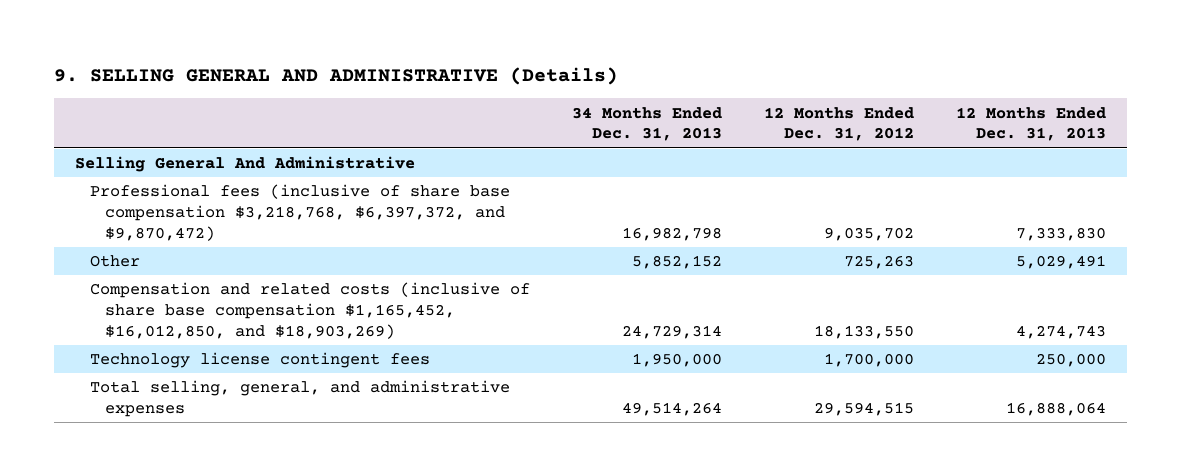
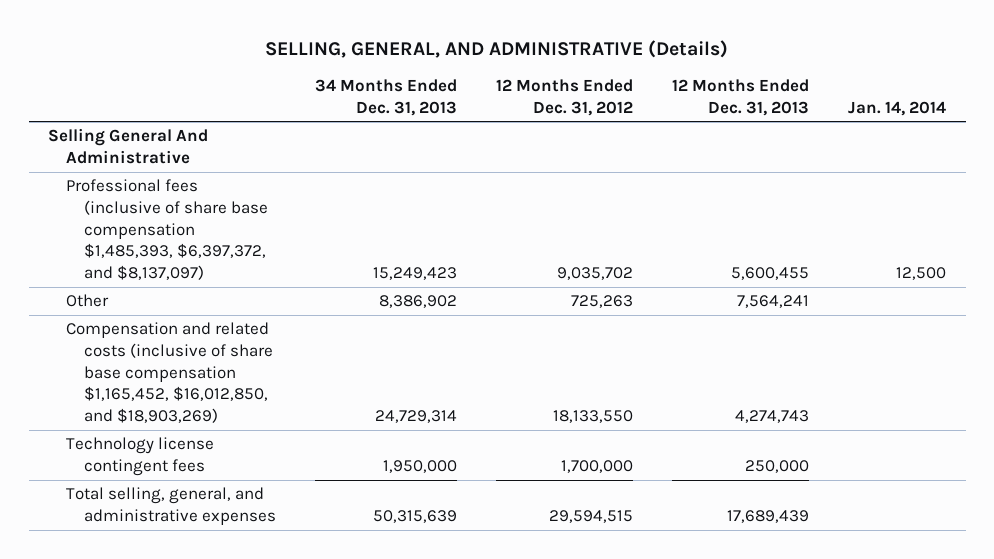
[54,67,619,86] 9. SELLING GENERAL AND ADMINISTRATIVE (Details) -> [265,39,729,58] SELLING, GENERAL, AND ADMINISTRATIVE (Details)
none -> [848,100,947,116] Jan. 14, 2014
[89,184,510,241] Professional fees (inclusive of share base compensation $3,218,768, $6,397,372, and $9,870,472) -> [65,179,268,280] Professional fees (inclusive of share base compensation $1,485,393, $6,397,372, and $8,137,097)
[621,226,722,241] 16,982,798 -> [372,266,457,280] 15,249,423
[1015,226,1106,241] 7,333,830 -> [730,266,809,280] 5,600,455
[631,255,722,270] 5,852,152 -> [378,295,457,309] 8,386,902
[1015,255,1106,270] 5,029,491 -> [736,295,809,309] 7,564,241
[621,401,722,416] 49,514,264 -> [372,510,457,524] 50,315,639
[1005,401,1106,416] 16,888,064 -> [726,510,809,524] 17,689,439

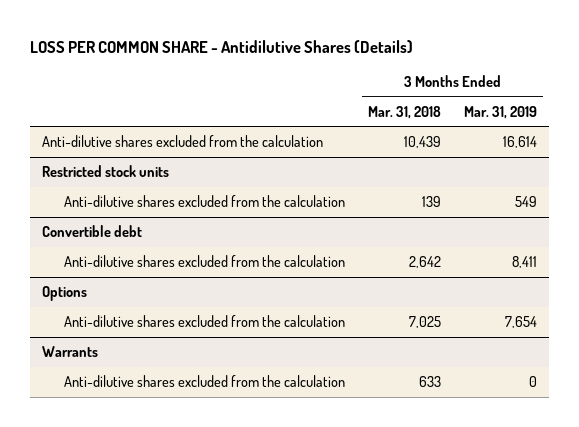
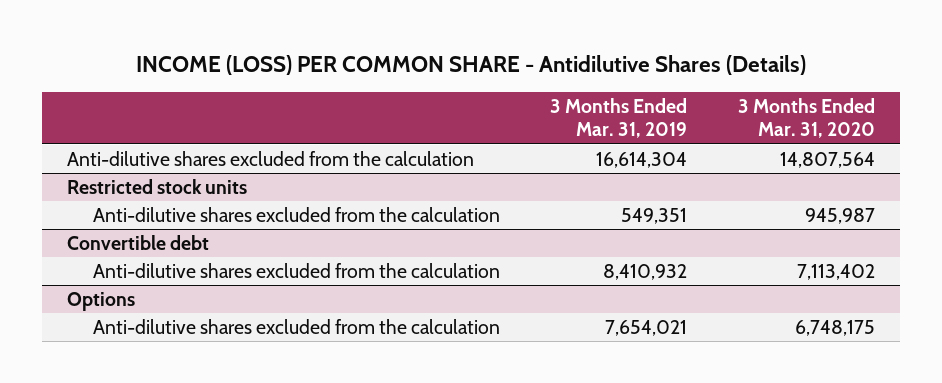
[29,39,413,53] LOSS PER COMMON SHARE - Antidilutive Shares (Details) -> [136,55,807,76] INCOME (LOSS) PER COMMON SHARE - Antidilutive Shares (Details)
[367,105,441,119] Mar. 31, 2018 -> none
none -> [737,97,875,139] 3 Months Ended Mar. 31, 2020
[503,136,538,149] 16,614 -> [596,152,688,169] 16,614,304
[515,196,538,208] 549 -> [621,208,688,225] 549,351
[512,256,538,269] 8,411 -> [603,264,688,281] 8,410,932
[41,346,98,358] Warrants -> none
[63,375,345,388] Anti-dilutive shares excluded from the calculation -> none
[505,316,538,329] 7,654 -> [605,320,688,337] 7,654,021

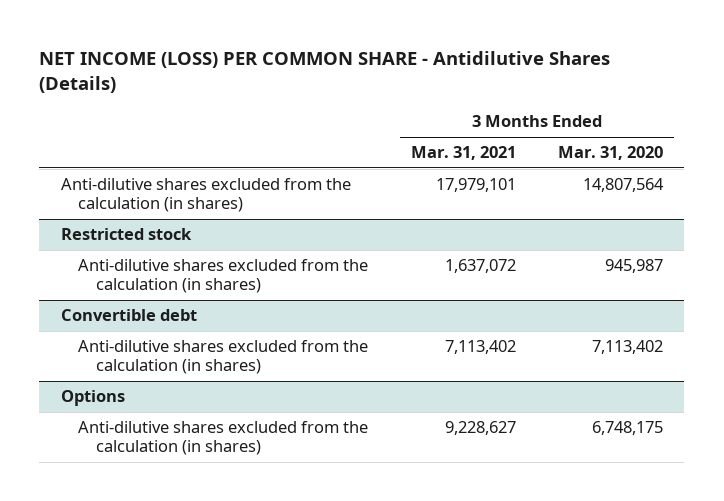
[136,55,807,76] INCOME (LOSS) PER COMMON SHARE - Antidilutive Shares (Details) -> [39,50,611,93] NET INCOME (LOSS) PER COMMON SHARE - Antidilutive Shares (Details)
[550,97,688,139] 3 Months Ended Mar. 31, 2019 -> none
none -> [410,146,516,161] Mar. 31, 2021
[67,151,475,167] Anti-dilutive shares excluded from the calculation -> [60,178,351,213] Anti-dilutive shares excluded from the calculation (in shares)
[67,179,248,195] Restricted stock units -> [60,228,192,241] Restricted stock
[92,207,500,223] Anti-dilutive shares excluded from the calculation -> [78,259,369,294] Anti-dilutive shares excluded from the calculation (in shares)
[92,263,500,279] Anti-dilutive shares excluded from the calculation -> [78,340,369,375] Anti-dilutive shares excluded from the calculation (in shares)
[92,319,500,335] Anti-dilutive shares excluded from the calculation -> [78,421,369,456] Anti-dilutive shares excluded from the calculation (in shares)

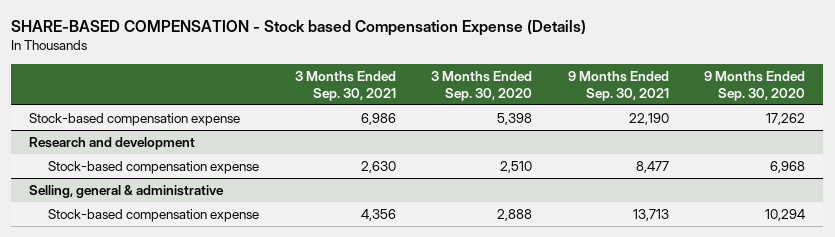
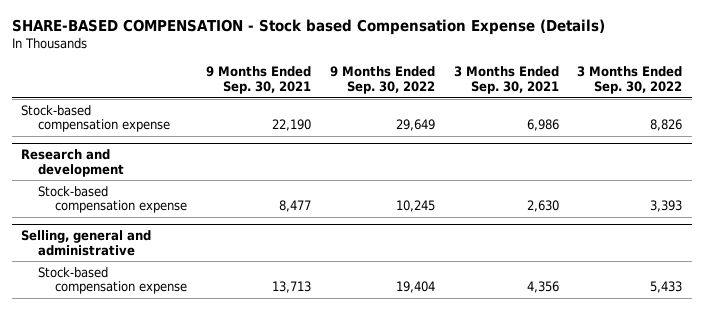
[431,70,533,101] 3 Months Ended Sep. 30, 2020 -> none
[704,70,806,101] 9 Months Ended Sep. 30, 2020 -> none
none -> [329,66,435,94] 9 Months Ended Sep. 30, 2022
none -> [577,66,683,94] 3 Months Ended Sep. 30, 2022
[29,184,225,198] Selling, general & administrative -> [21,230,152,256] Selling, general and administrative

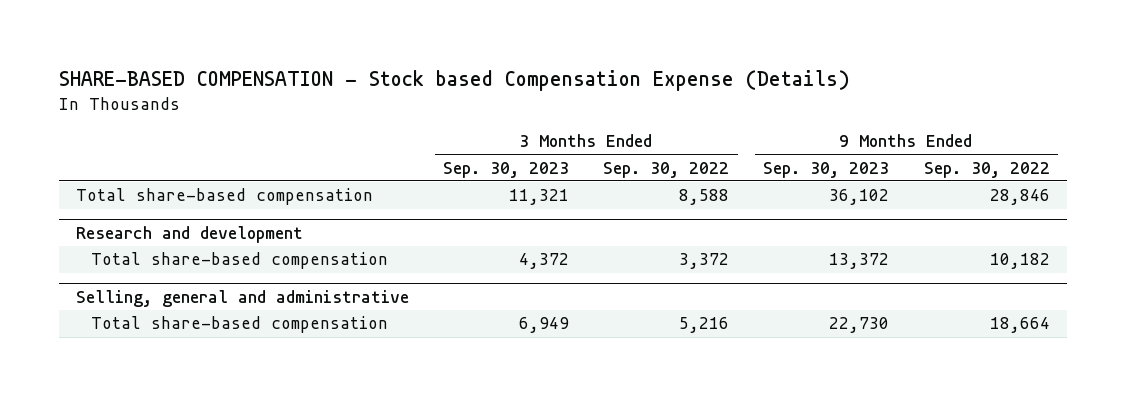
[206,66,312,94] 9 Months Ended Sep. 30, 2021 -> none
[453,66,559,94] 3 Months Ended Sep. 30, 2021 -> none
none -> [443,161,570,178] Sep. 30, 2023
none -> [763,161,890,178] Sep. 30, 2023
[21,104,171,133] Stock-based compensation expense -> [75,188,373,206] Total share-based compensation
[395,119,435,132] 29,649 -> [989,189,1050,206] 28,846
[650,119,683,132] 8,826 -> [679,189,730,206] 8,588
[38,185,188,214] Stock-based compensation expense -> [91,252,389,270] Total share-based compensation
[395,200,435,213] 10,245 -> [989,253,1050,270] 10,182
[650,200,683,213] 3,393 -> [679,253,730,270] 3,372
[38,266,188,295] Stock-based compensation expense -> [91,316,389,334] Total share-based compensation
[395,281,435,294] 19,404 -> [989,317,1050,334] 18,664
[650,281,683,294] 5,433 -> [679,317,730,334] 5,216

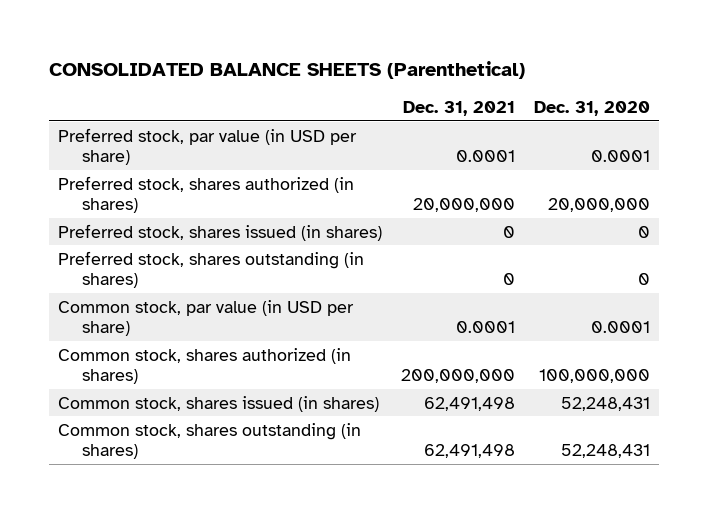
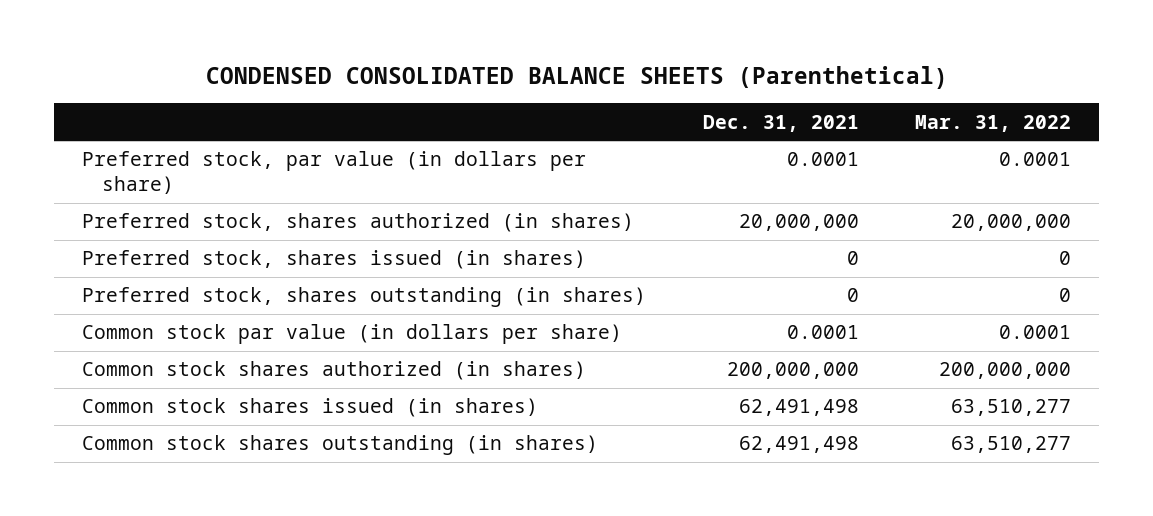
[48,60,525,79] CONSOLIDATED BALANCE SHEETS (Parenthetical) -> [205,66,948,90] CONDENSED CONSOLIDATED BALANCE SHEETS (Parenthetical)
[533,101,650,117] Dec. 31, 2020 -> none
none -> [914,114,1071,132] Mar. 31, 2022
[58,127,358,166] Preferred stock, par value (in USD per share) -> [82,151,587,195] Preferred stock, par value (in dollars per share)
[58,299,355,337] Common stock, par value (in USD per share) -> [82,324,623,345] Common stock par value (in dollars per share)
[58,347,352,385] Common stock, shares authorized (in shares) -> [82,361,587,381] Common stock shares authorized (in shares)
[58,395,380,412] Common stock, shares issued (in shares) -> [82,398,539,418] Common stock shares issued (in shares)
[58,422,362,460] Common stock, shares outstanding (in shares) -> [82,435,599,456] Common stock shares outstanding (in shares)

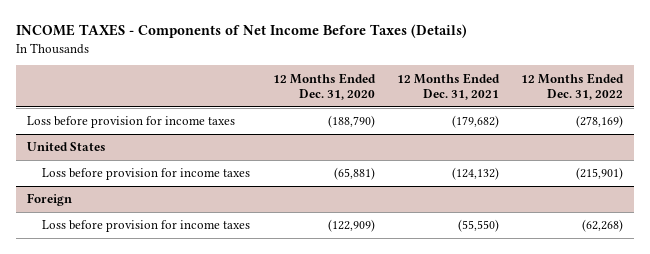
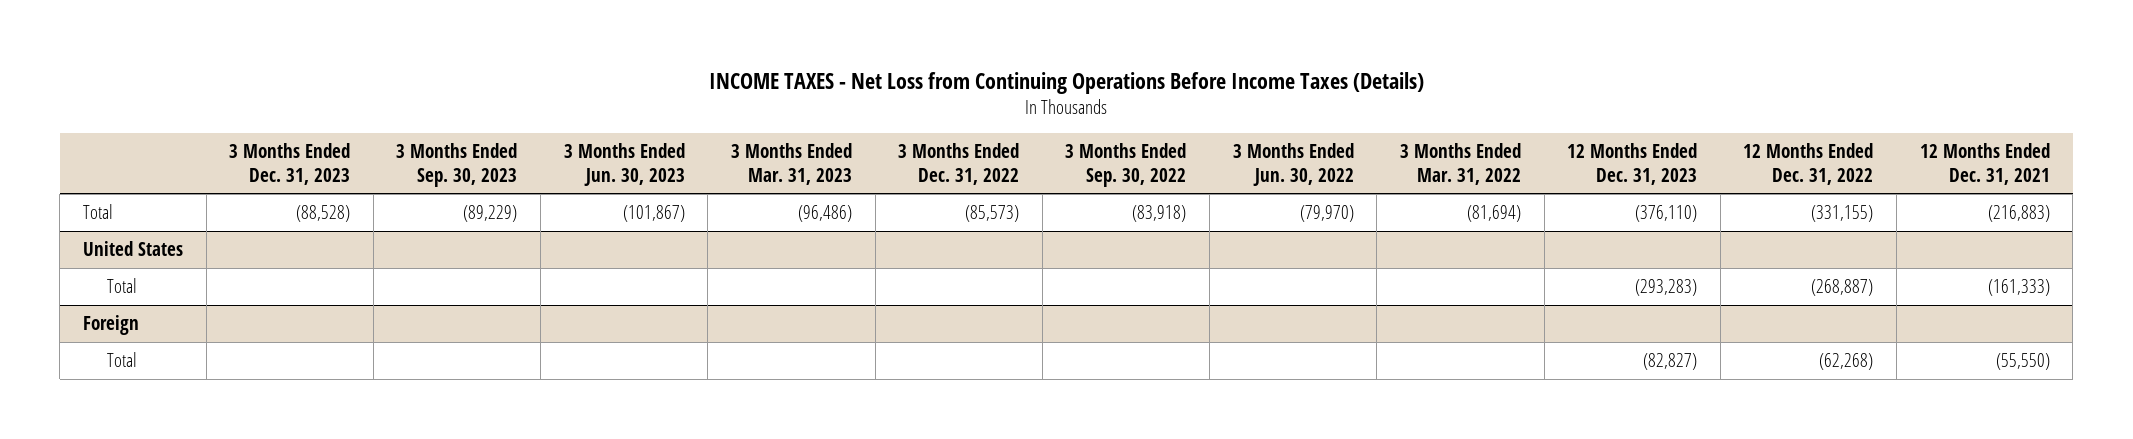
[15,24,467,39] INCOME TAXES - Components of Net Income Before Taxes (Details) -> [709,71,1425,94] INCOME TAXES - Net Loss from Continuing Operations Before Income Taxes (Details)
[272,72,376,101] 12 Months Ended Dec. 31, 2020 -> none
none -> [229,142,351,185] 3 Months Ended Dec. 31, 2023
none -> [396,142,518,187] 3 Months Ended Sep. 30, 2023
none -> [563,142,685,186] 3 Months Ended Jun. 30, 2023
none -> [730,142,852,185] 3 Months Ended Mar. 31, 2023
none -> [898,142,1020,185] 3 Months Ended Dec. 31, 2022
none -> [1065,142,1187,187] 3 Months Ended Sep. 30, 2022
none -> [1232,142,1354,186] 3 Months Ended Jun. 30, 2022
none -> [1399,142,1521,185] 3 Months Ended Mar. 31, 2022
none -> [1567,142,1698,185] 12 Months Ended Dec. 31, 2023
[26,116,235,129] Loss before provision for income taxes -> none
none -> [82,204,113,220] Total
[42,168,251,181] Loss before provision for income taxes -> none
none -> [107,278,138,294] Total
[42,220,251,233] Loss before provision for income taxes -> [107,352,138,368] Total

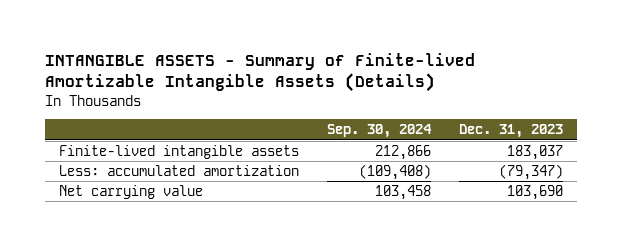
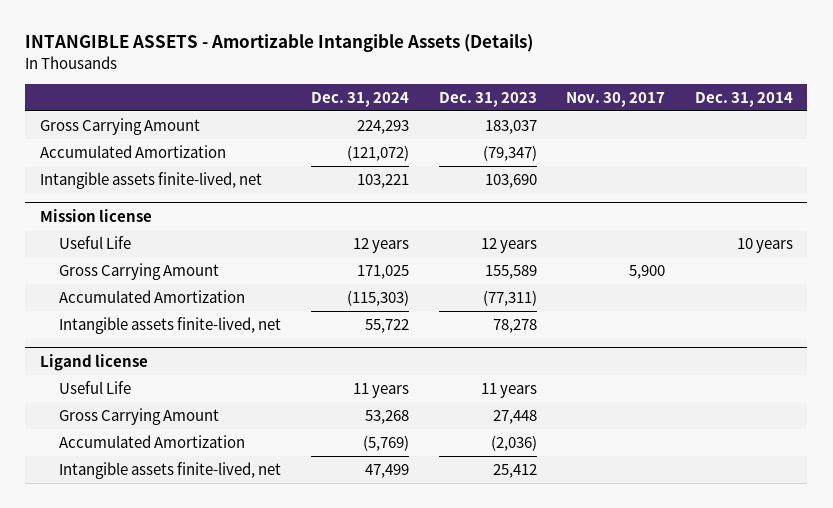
[44,53,475,93] INTANGIBLE ASSETS - Summary of Finite-lived Amortizable Intangible Assets (Details) -> [25,34,534,53] INTANGIBLE ASSETS - Amortizable Intangible Assets (Details)
[326,124,432,139] Sep. 30, 2024 -> none
none -> [310,91,409,107] Dec. 31, 2024
none -> [566,91,666,107] Nov. 30, 2017
none -> [694,91,793,107] Dec. 31, 2014
[58,144,299,159] Finite-lived intangible assets -> [39,118,200,136] Gross Carrying Amount
[58,164,299,176] Less: accumulated amortization -> [39,145,226,159] Accumulated Amortization
[58,184,203,199] Net carrying value -> [39,172,262,190] Intangible assets finite-lived, net
none -> [39,208,152,222] Mission license
none -> [59,236,132,250] Useful Life
none -> [59,263,220,281] Gross Carrying Amount
none -> [59,290,246,304] Accumulated Amortization
none -> [59,317,282,335] Intangible assets finite-lived, net
none -> [39,353,148,371] Ligand license
none -> [59,381,132,395] Useful Life
none -> [59,408,220,426] Gross Carrying Amount
none -> [59,435,246,449] Accumulated Amortization
none -> [59,462,282,480] Intangible assets finite-lived, net

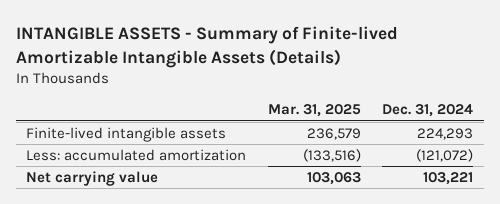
[25,34,534,53] INTANGIBLE ASSETS - Amortizable Intangible Assets (Details) -> [15,26,398,68] INTANGIBLE ASSETS - Summary of Finite-lived Amortizable Intangible Assets (Details)
[438,91,537,107] Dec. 31, 2023 -> none
[566,91,666,107] Nov. 30, 2017 -> none
[694,91,793,107] Dec. 31, 2014 -> none
none -> [267,104,361,118] Mar. 31, 2025
[39,208,152,222] Mission license -> none
[59,236,132,250] Useful Life -> none
[59,263,220,281] Gross Carrying Amount -> none
[59,290,246,304] Accumulated Amortization -> none
[59,317,282,335] Intangible assets finite-lived, net -> none
[39,353,148,371] Ligand license -> none
[59,381,132,395] Useful Life -> none
[59,408,220,426] Gross Carrying Amount -> none
[59,435,246,449] Accumulated Amortization -> none
[59,462,282,480] Intangible assets finite-lived, net -> none
[39,118,200,136] Gross Carrying Amount -> [26,126,227,142] Finite-lived intangible assets
[39,145,226,159] Accumulated Amortization -> [26,148,247,161] Less: accumulated amortization
[39,172,262,190] Intangible assets finite-lived, net -> [26,170,159,186] Net carrying value

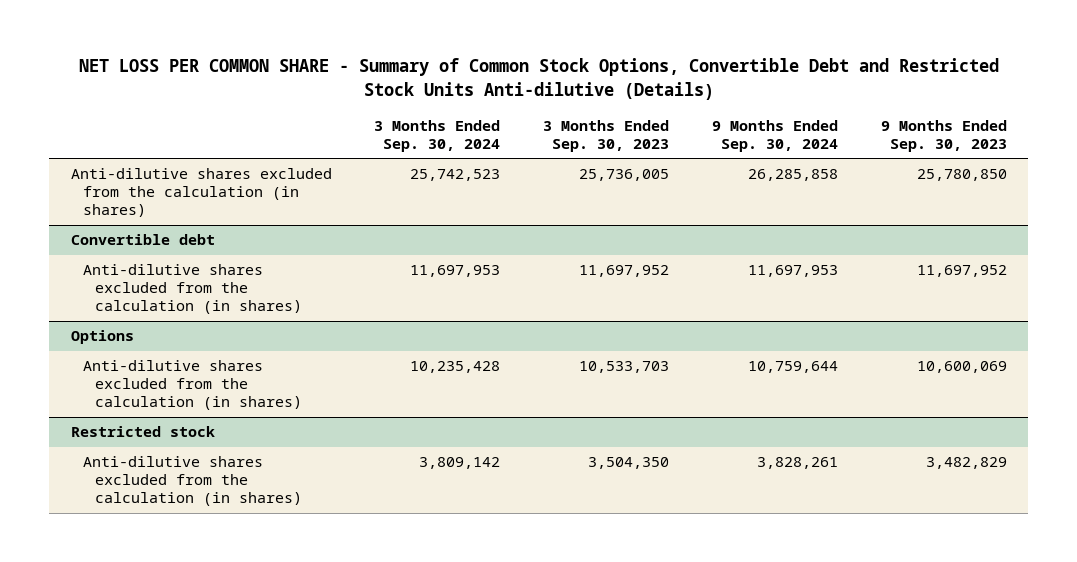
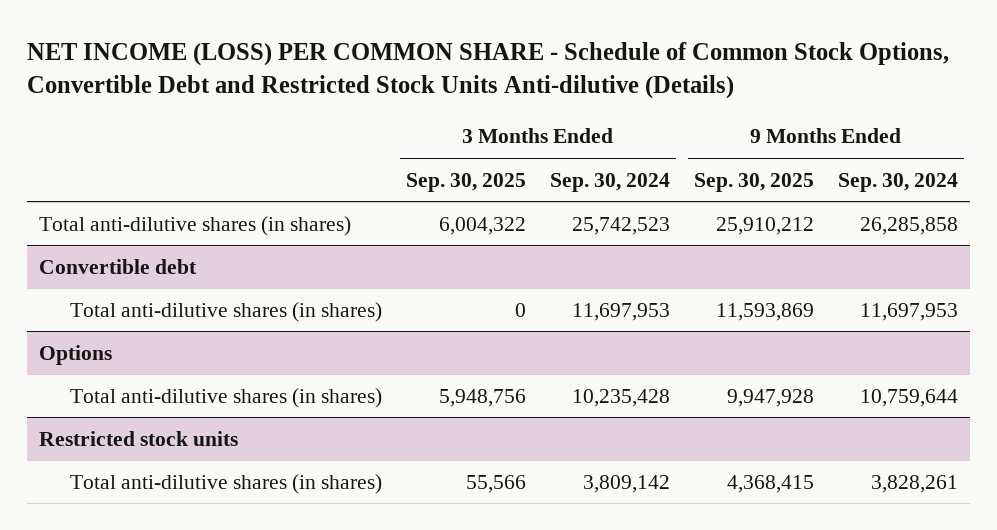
[78,58,999,100] NET LOSS PER COMMON SHARE - Summary of Common Stock Options, Convertible Debt and Restricted Stock Units Anti-dilutive (Details) -> [26,41,949,100] NET INCOME (LOSS) PER COMMON SHARE - Schedule of Common Stock Options, Convertible Debt and Restricted Stock Units Anti-dilutive (Details)
[543,119,670,152] 3 Months Ended Sep. 30, 2023 -> none
[880,119,1007,152] 9 Months Ended Sep. 30, 2023 -> none
none -> [405,172,526,192] Sep. 30, 2025
none -> [694,172,815,192] Sep. 30, 2025
[70,168,332,218] Anti-dilutive shares excluded from the calculation (in shares) -> [38,215,351,236] Total anti-dilutive shares (in shares)
[82,264,302,315] Anti-dilutive shares excluded from the calculation (in shares) -> [69,301,382,322] Total anti-dilutive shares (in shares)
[82,360,302,411] Anti-dilutive shares excluded from the calculation (in shares) -> [69,387,382,408] Total anti-dilutive shares (in shares)
[70,426,215,438] Restricted stock -> [38,430,238,446] Restricted stock units
[82,456,302,507] Anti-dilutive shares excluded from the calculation (in shares) -> [69,473,382,494] Total anti-dilutive shares (in shares)

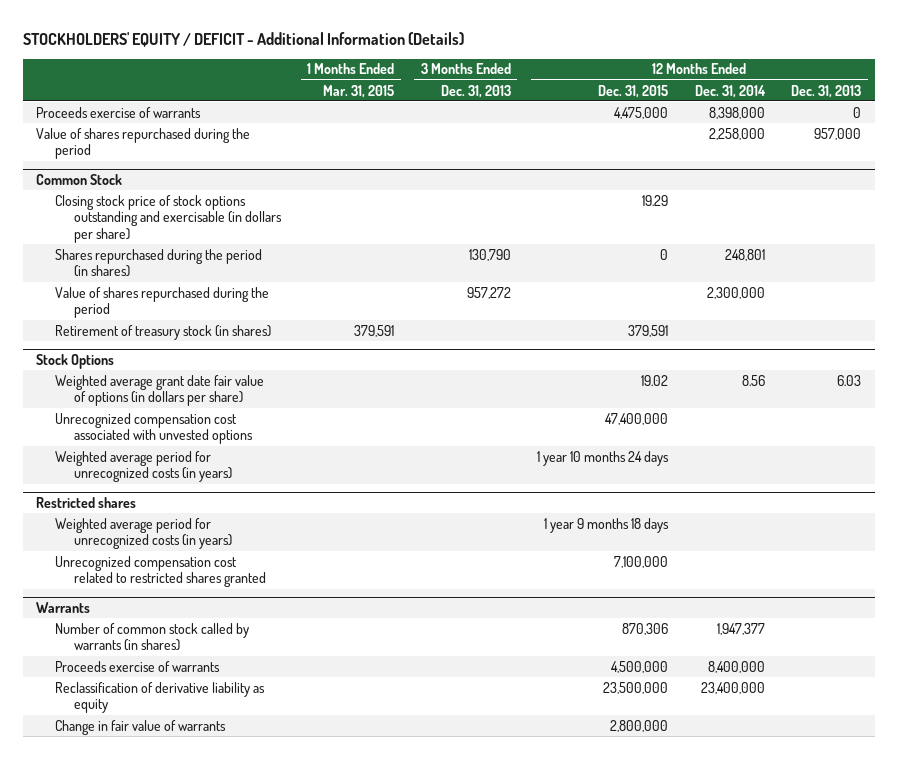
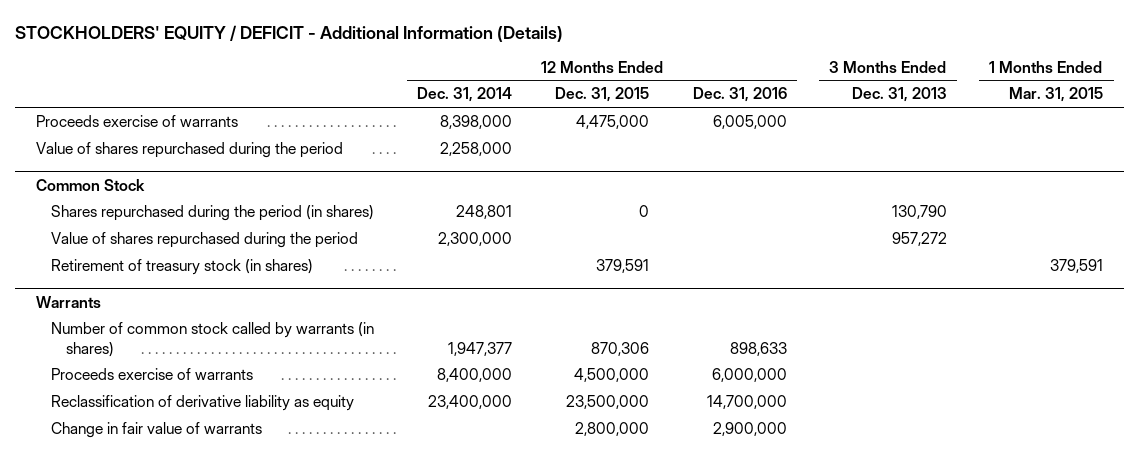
[791,84,862,98] Dec. 31, 2013 -> none
none -> [692,87,787,103] Dec. 31, 2016
[54,194,282,244] Closing stock price of stock options outstanding and exercisable (in dollars per share) -> none
[36,354,115,370] Stock Options -> none
[54,374,264,407] Weighted average grant date fair value of options (in dollars per share) -> none
[54,412,253,445] Unrecognized compensation cost associated with unvested options -> none
[54,450,232,483] Weighted average period for unrecognized costs (in years) -> none
[36,497,137,509] Restricted shares -> none
[54,517,232,550] Weighted average period for unrecognized costs (in years) -> none
[54,555,266,588] Unrecognized compensation cost related to restricted shares granted -> none

